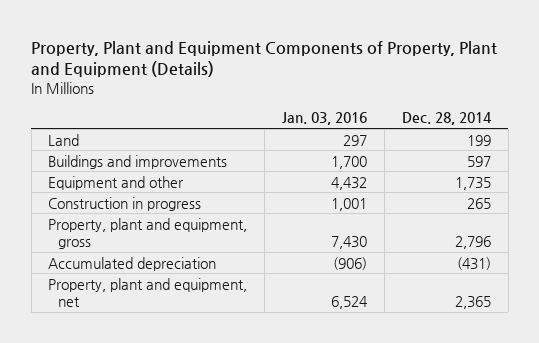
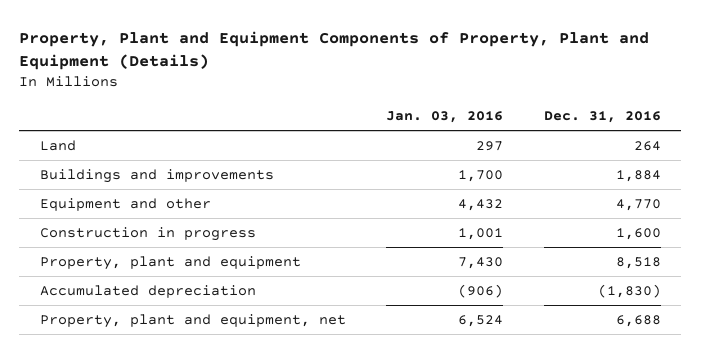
[401,112,492,126] Dec. 28, 2014 -> none
none -> [544,110,662,123] Dec. 31, 2016
[48,217,248,250] Property, plant and equipment, gross -> [39,256,301,271] Property, plant and equipment

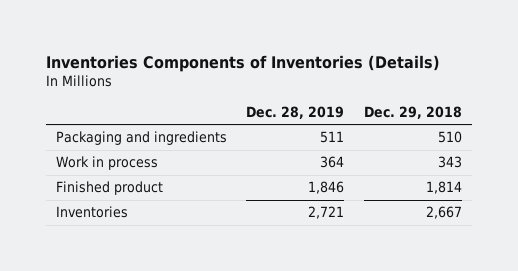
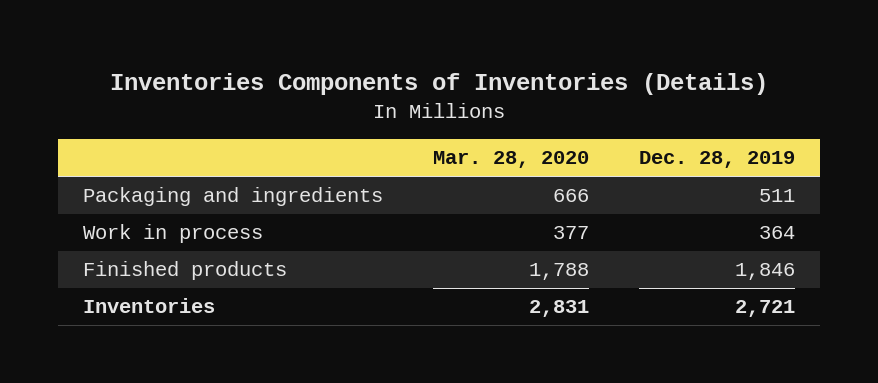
[363,106,462,120] Dec. 29, 2018 -> none
none -> [433,151,590,169] Mar. 28, 2020
[55,181,163,196] Finished product -> [83,261,288,281] Finished products

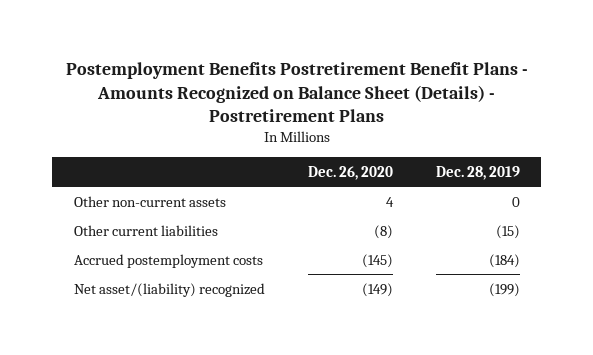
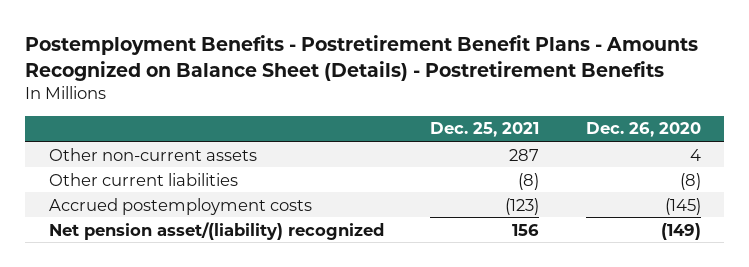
[65,62,528,122] Postemployment Benefits Postretirement Benefit Plans - Amounts Recognized on Balance Sheet (Details) - Postretirement Plans -> [25,35,699,81] Postemployment Benefits - Postretirement Benefit Plans - Amounts Recognized on Balance Sheet (Details) - Postretirement Benefits
[435,165,520,180] Dec. 28, 2019 -> none
none -> [430,122,540,138] Dec. 25, 2021
[73,282,265,297] Net asset/(liability) recognized -> [48,221,384,240] Net pension asset/(liability) recognized

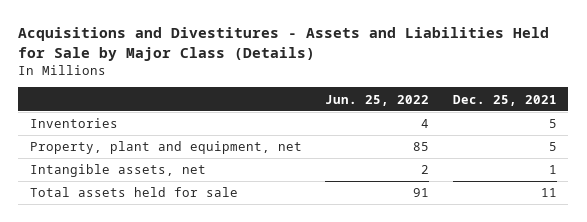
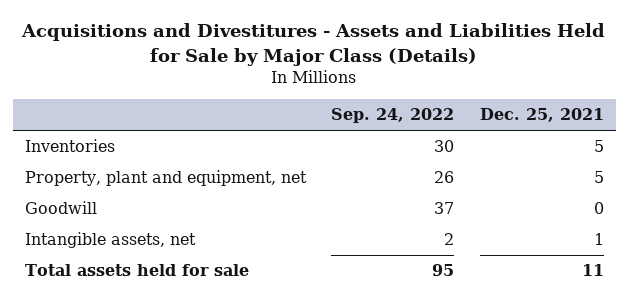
[325,94,430,106] Jun. 25, 2022 -> none
none -> [331,108,455,124] Sep. 24, 2022
none -> [25,201,98,215] Goodwill

